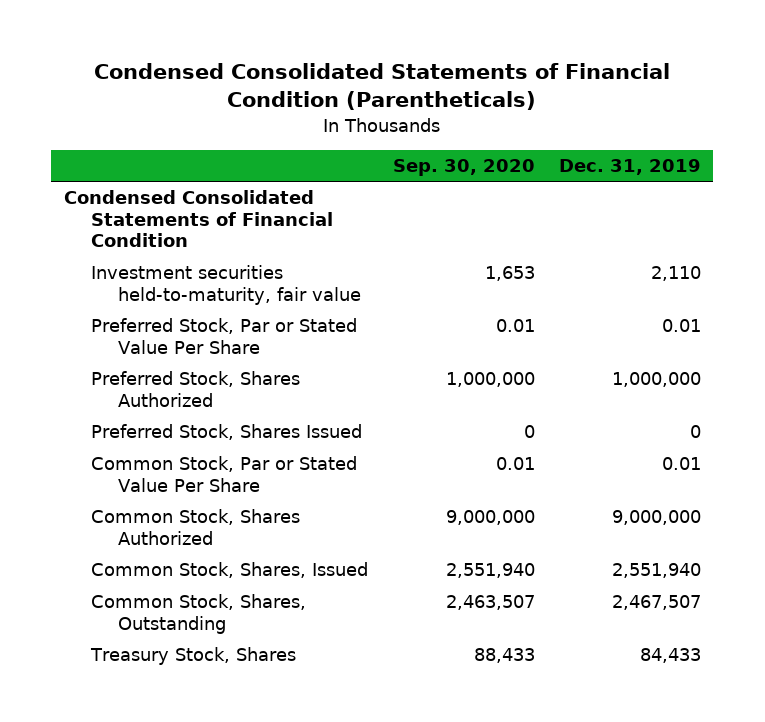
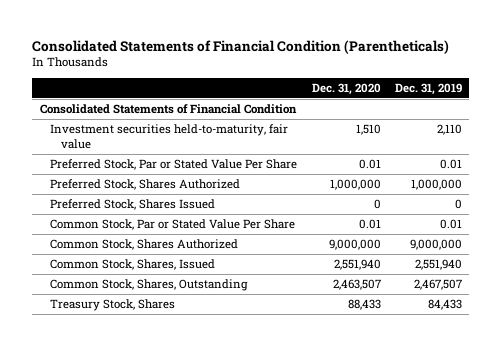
[94,63,671,111] Condensed Consolidated Statements of Financial Condition (Parentheticals) -> [32,39,450,54] Consolidated Statements of Financial Condition (Parentheticals)
[392,159,535,177] Sep. 30, 2020 -> none
none -> [311,83,381,96] Dec. 31, 2020
[63,190,333,248] Condensed Consolidated Statements of Financial Condition -> [39,104,297,115] Consolidated Statements of Financial Condition

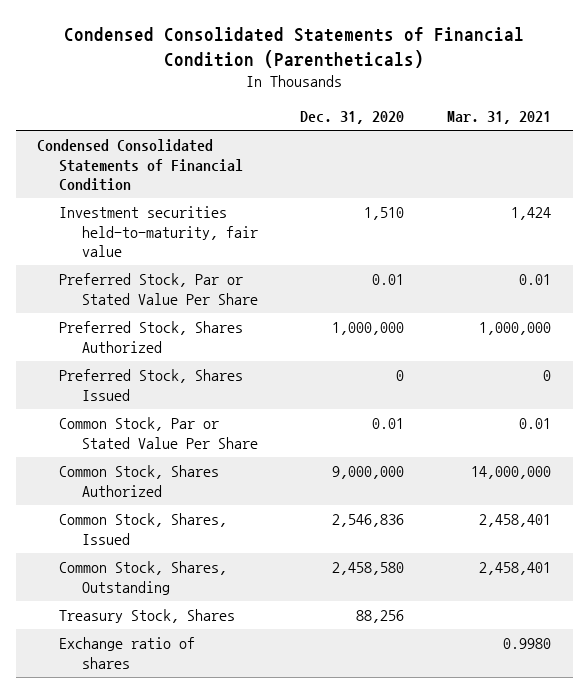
[32,39,450,54] Consolidated Statements of Financial Condition (Parentheticals) -> [64,27,525,68] Condensed Consolidated Statements of Financial Condition (Parentheticals)
[394,83,462,96] Dec. 31, 2019 -> none
none -> [447,111,552,125] Mar. 31, 2021
[39,104,297,115] Consolidated Statements of Financial Condition -> [36,139,244,192] Condensed Consolidated Statements of Financial Condition
[333,259,381,271] 2,551,940 -> [332,514,405,528] 2,546,836
[332,279,381,291] 2,463,507 -> [332,562,405,576] 2,458,580
[347,299,381,311] 88,433 -> [356,610,405,624] 88,256
none -> [59,637,196,669] Exchange ratio of shares

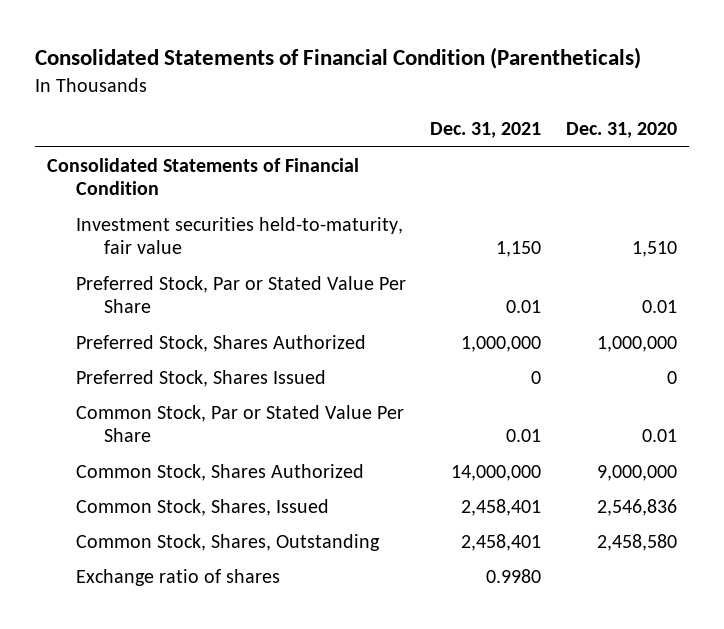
[64,27,525,68] Condensed Consolidated Statements of Financial Condition (Parentheticals) -> [35,47,642,70] Consolidated Statements of Financial Condition (Parentheticals)
[447,111,552,125] Mar. 31, 2021 -> none
none -> [430,122,542,139] Dec. 31, 2021
[36,139,244,192] Condensed Consolidated Statements of Financial Condition -> [47,157,360,196] Consolidated Statements of Financial Condition
[59,609,236,624] Treasury Stock, Shares -> none

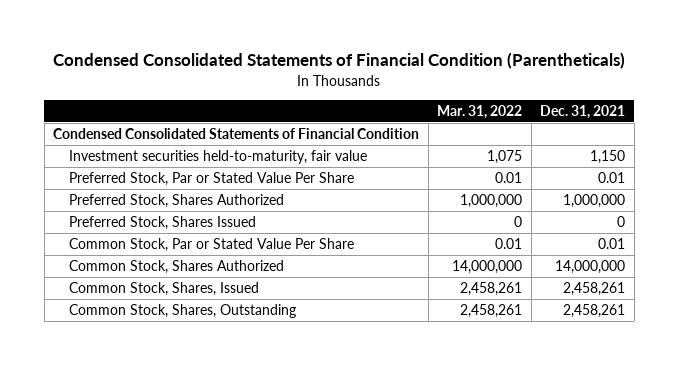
[35,47,642,70] Consolidated Statements of Financial Condition (Parentheticals) -> [53,52,626,70] Condensed Consolidated Statements of Financial Condition (Parentheticals)
[566,122,678,139] Dec. 31, 2020 -> none
none -> [437,104,523,119] Mar. 31, 2022
[47,157,360,196] Consolidated Statements of Financial Condition -> [53,128,420,140] Condensed Consolidated Statements of Financial Condition
[75,568,280,586] Exchange ratio of shares -> none
[461,498,542,516] 2,458,401 -> [563,282,626,297] 2,458,261
[461,533,542,551] 2,458,401 -> [563,304,626,319] 2,458,261

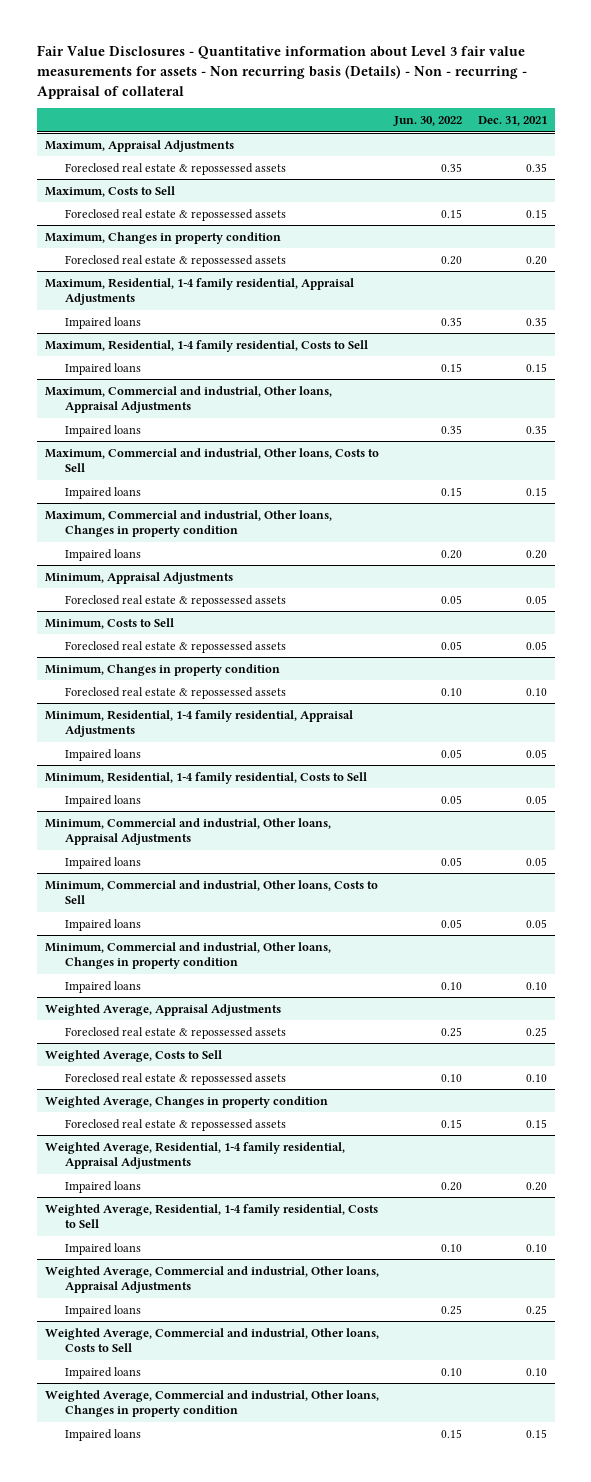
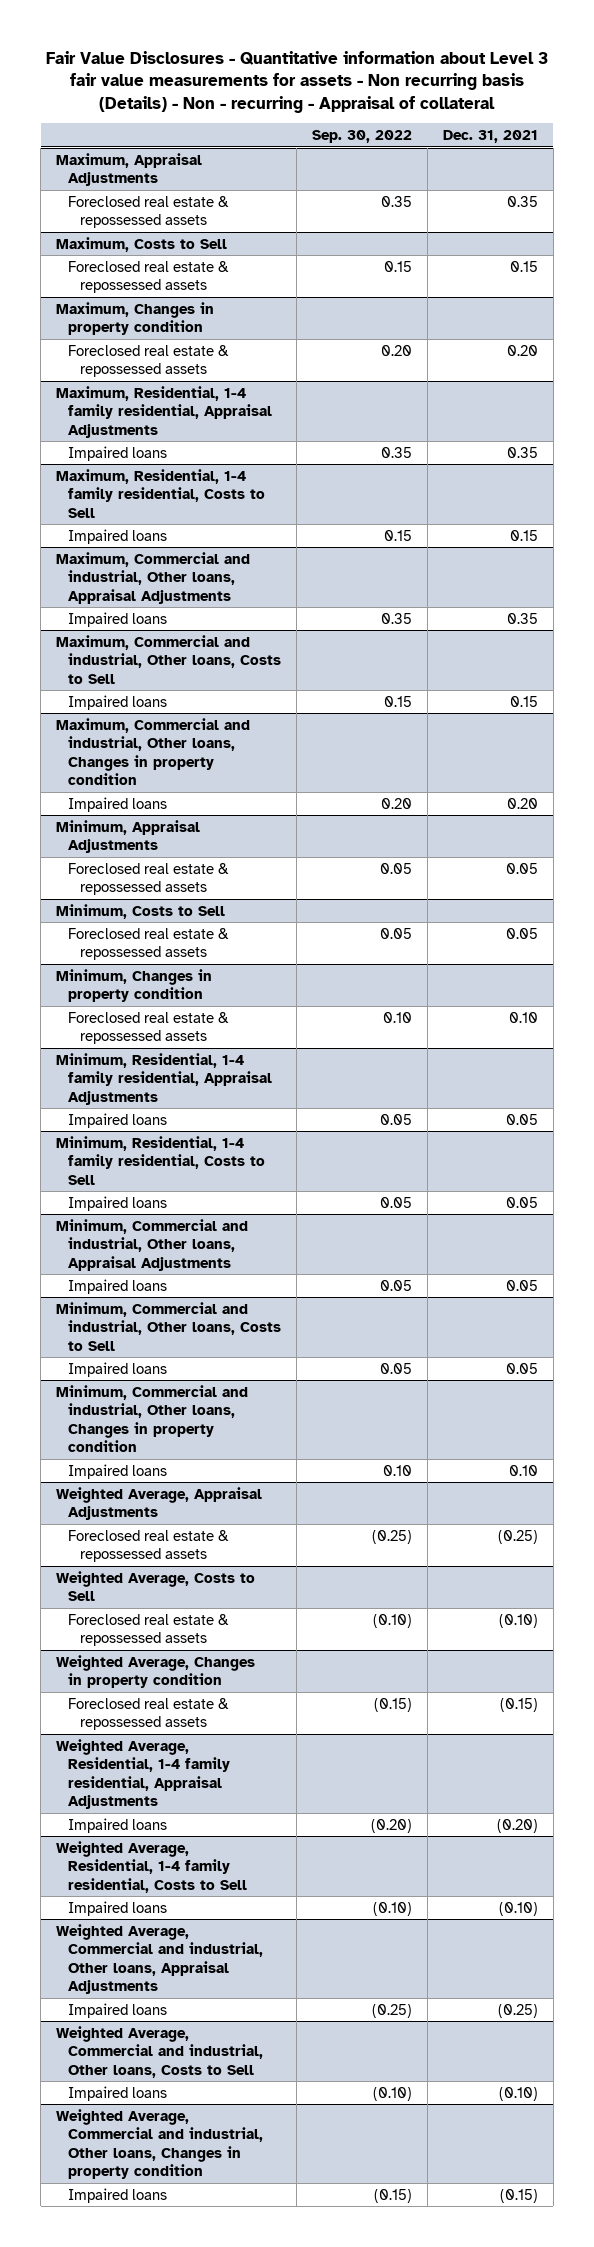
[393,116,463,127] Jun. 30, 2022 -> none
none -> [311,130,412,144] Sep. 30, 2022
[525,1026,547,1037] 0.25 -> [497,1529,538,1544] (0.25)
[525,1073,547,1082] 0.10 -> [498,1613,538,1628] (0.10)
[525,1118,547,1128] 0.15 -> [499,1697,538,1712] (0.15)
[525,1181,547,1191] 0.20 -> [496,1818,538,1833] (0.20)
[525,1243,547,1252] 0.10 -> [498,1901,538,1916] (0.10)
[525,1304,547,1315] 0.25 -> [497,2003,538,2018] (0.25)
[525,1367,547,1376] 0.10 -> [498,2086,538,2101] (0.10)
[525,1428,547,1438] 0.15 -> [499,2188,538,2203] (0.15)

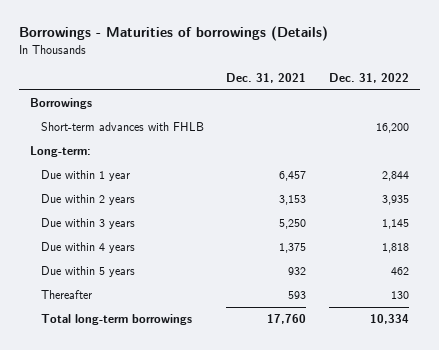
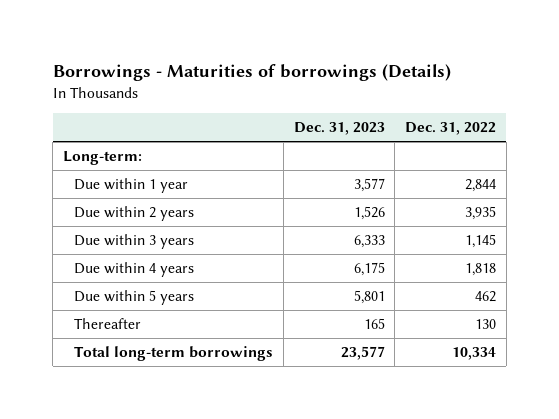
[226,72,307,83] Dec. 31, 2021 -> none
none -> [293,122,385,136] Dec. 31, 2023
[29,98,92,110] Borrowings -> none
[40,122,204,132] Short-term advances with FHLB -> none

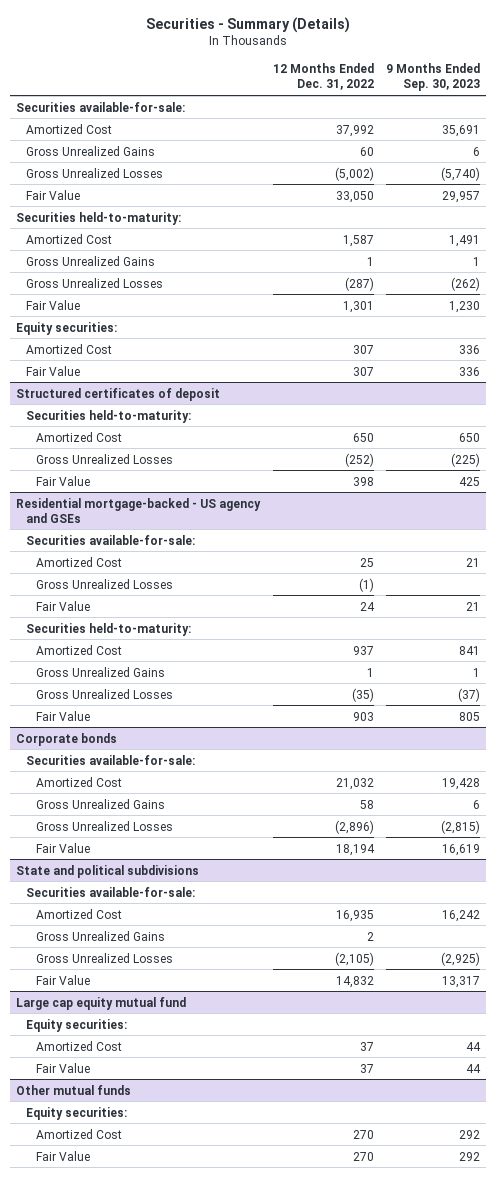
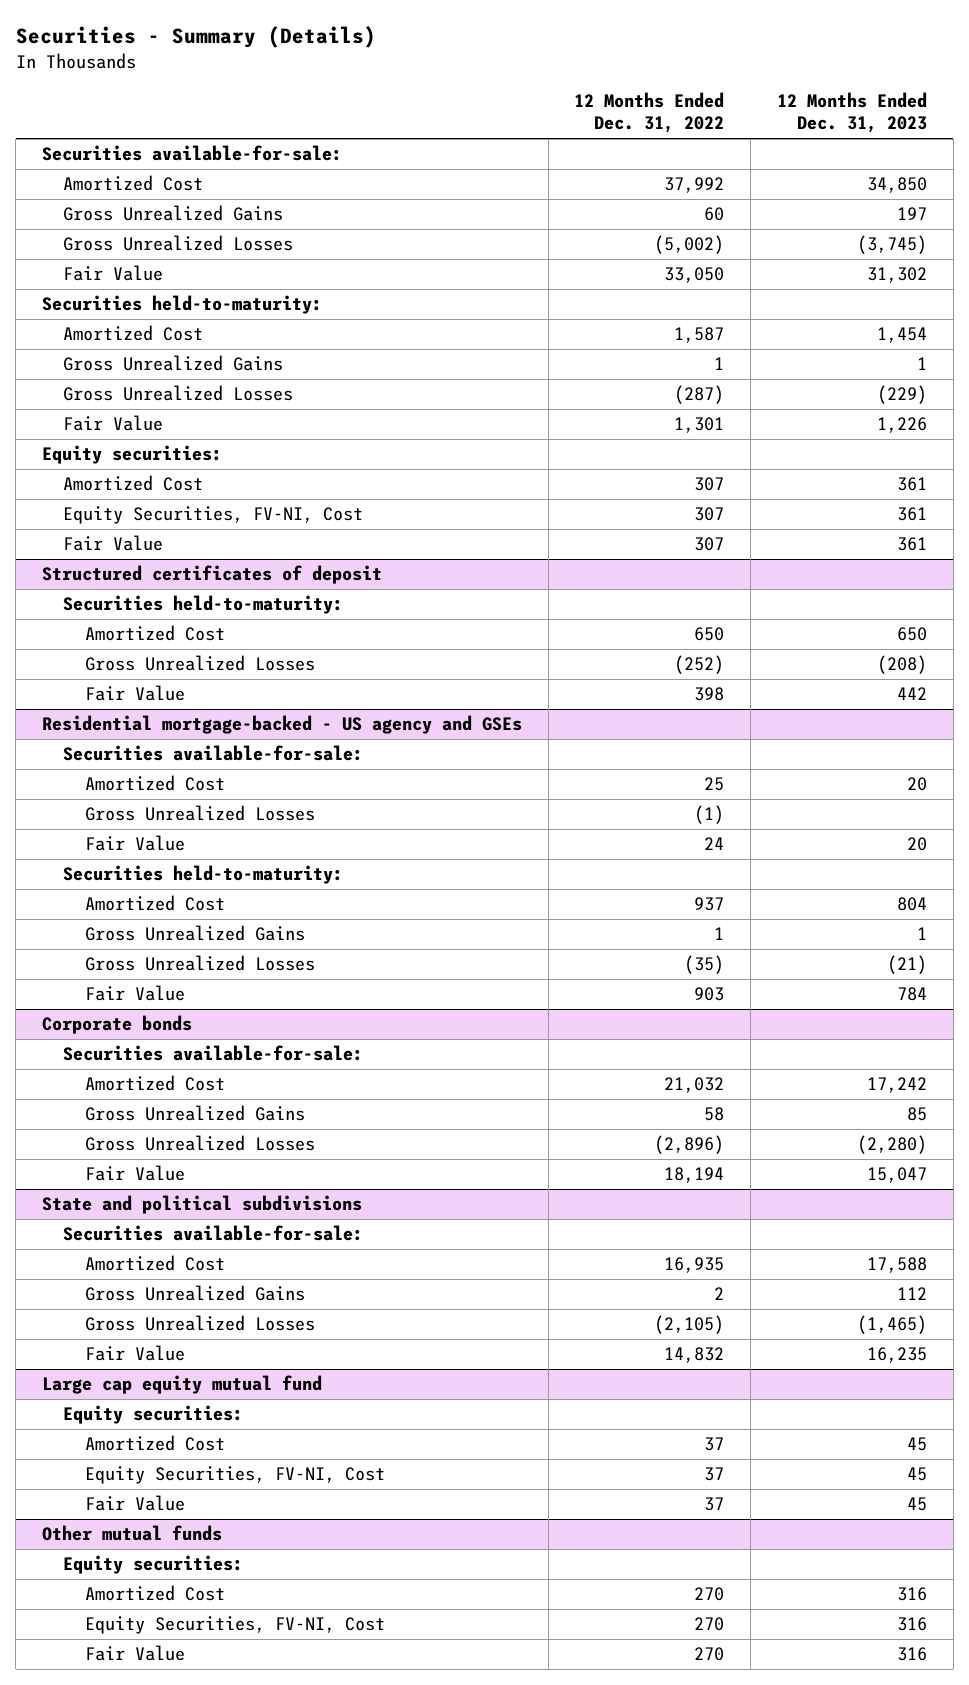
[385,63,480,92] 9 Months Ended Sep. 30, 2023 -> none
none -> [776,91,927,134] 12 Months Ended Dec. 31, 2023
none -> [63,506,364,525] Equity Securities, FV-NI, Cost
none -> [84,1466,385,1485] Equity Securities, FV-NI, Cost
none -> [84,1616,385,1635] Equity Securities, FV-NI, Cost

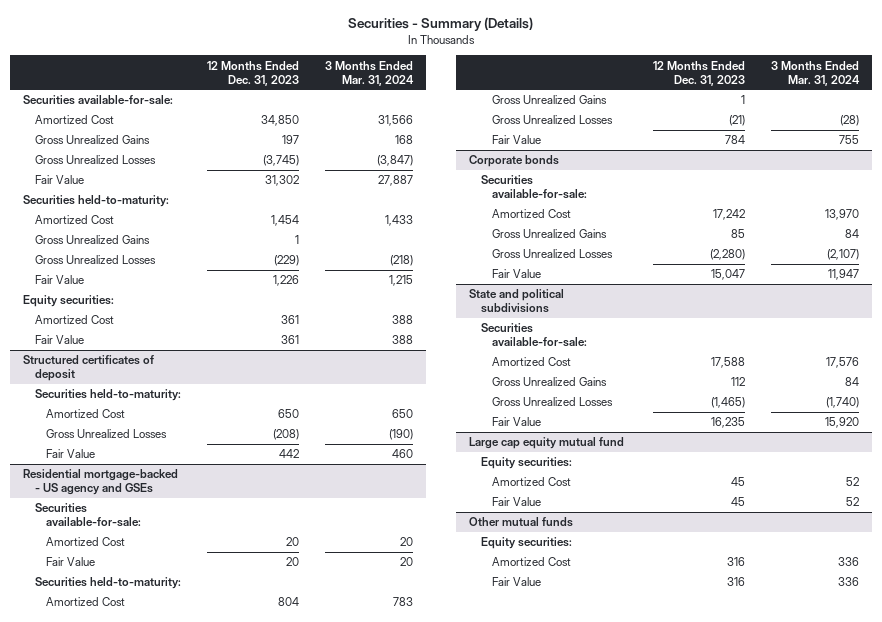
[574,91,725,134] 12 Months Ended Dec. 31, 2022 -> none
none -> [325,60,415,86] 3 Months Ended Mar. 31, 2024
[63,506,364,525] Equity Securities, FV-NI, Cost -> none
[84,805,315,822] Gross Unrealized Losses -> none
[84,1466,385,1485] Equity Securities, FV-NI, Cost -> none
[84,1616,385,1635] Equity Securities, FV-NI, Cost -> none

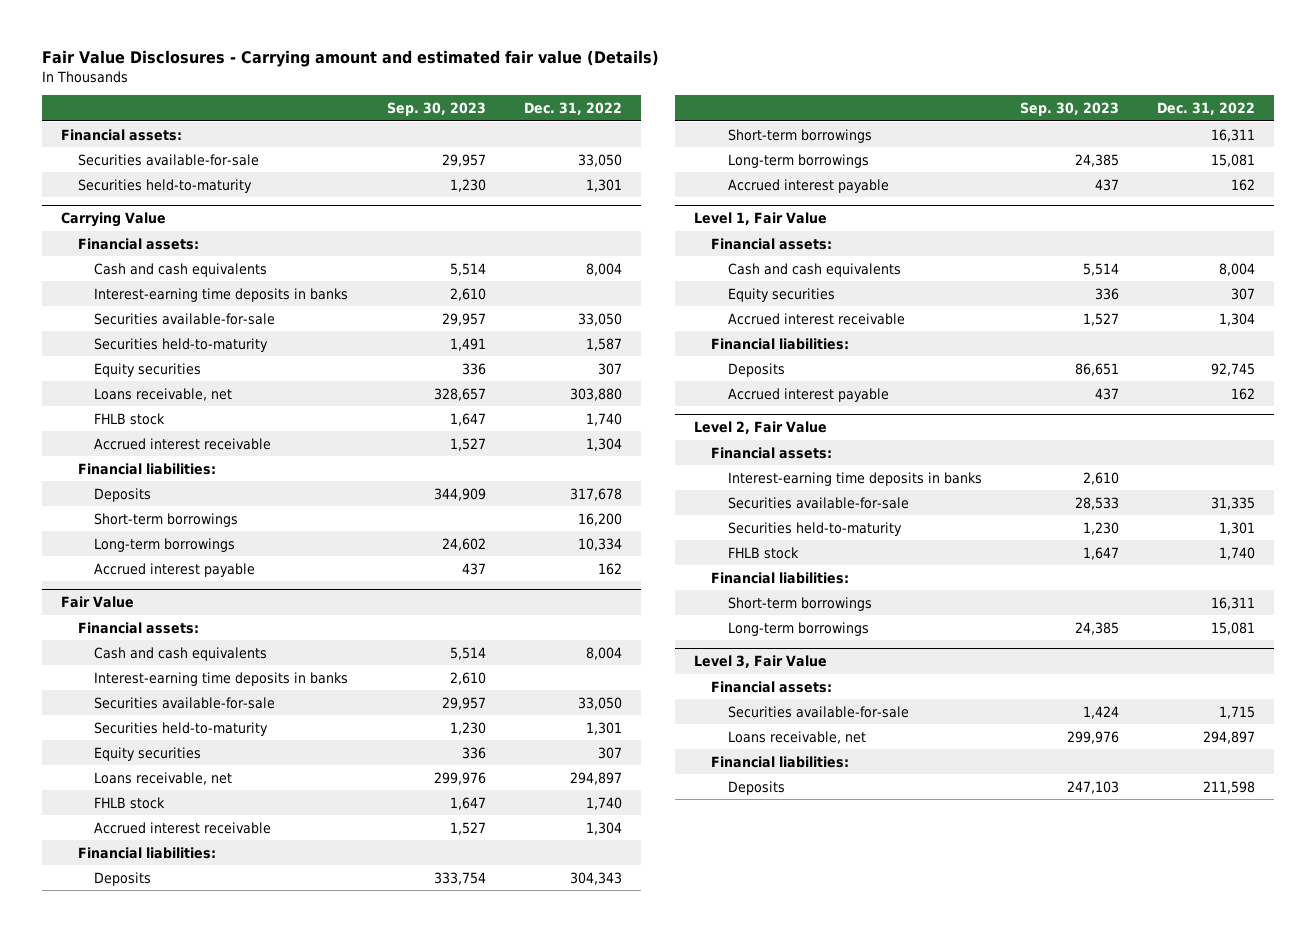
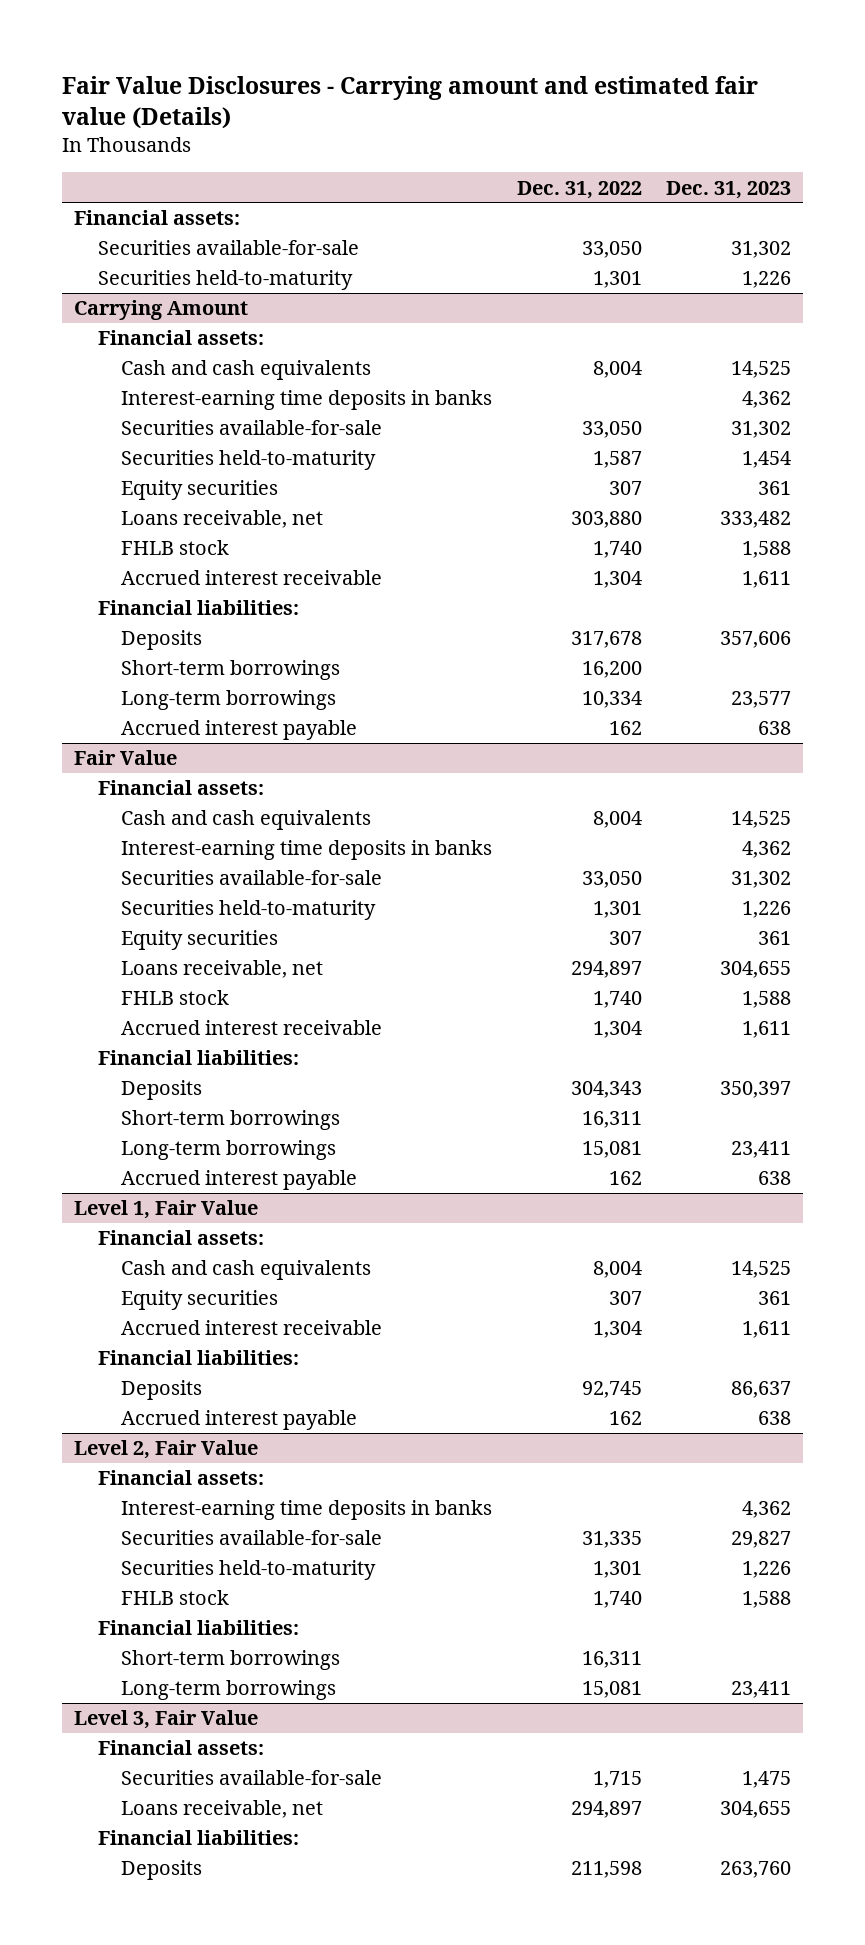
[386,101,486,116] Sep. 30, 2023 -> none
none -> [666,180,792,199] Dec. 31, 2023
[61,212,167,228] Carrying Value -> [74,300,249,321] Carrying Amount

